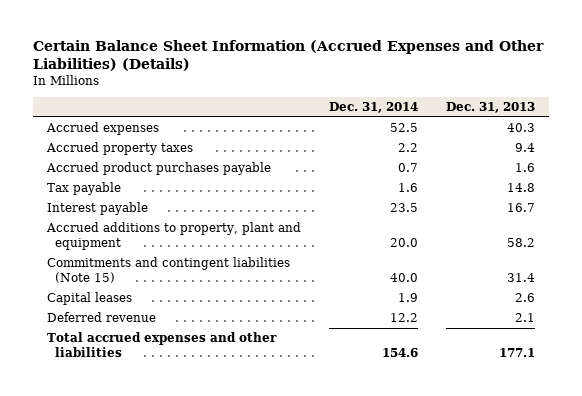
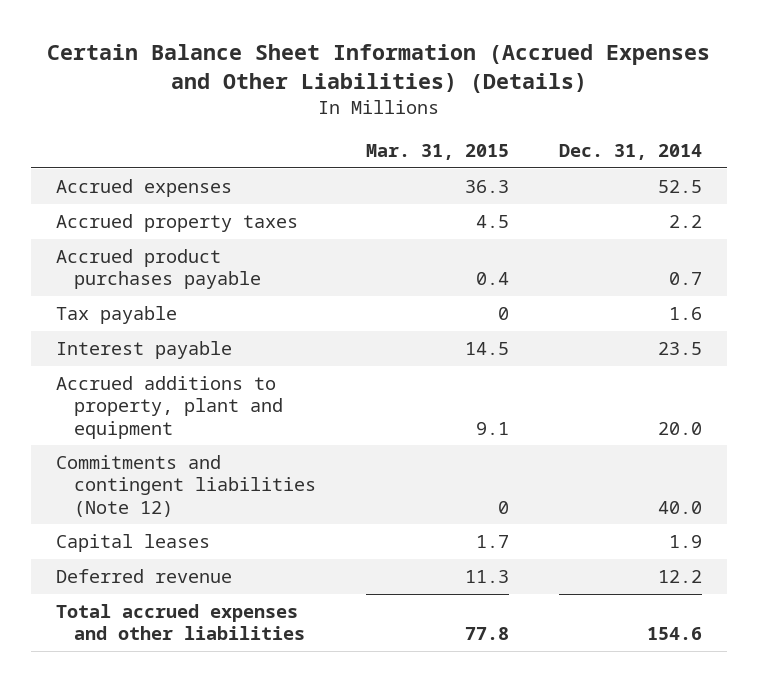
[445,102,535,114] Dec. 31, 2013 -> none
none -> [365,144,509,161] Mar. 31, 2015
[46,257,290,283] Commitments and contingent liabilities (Note 15) -> [56,455,316,517] Commitments and contingent liabilities (Note 12)

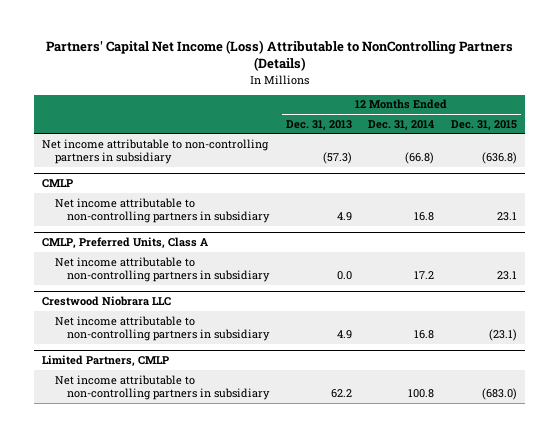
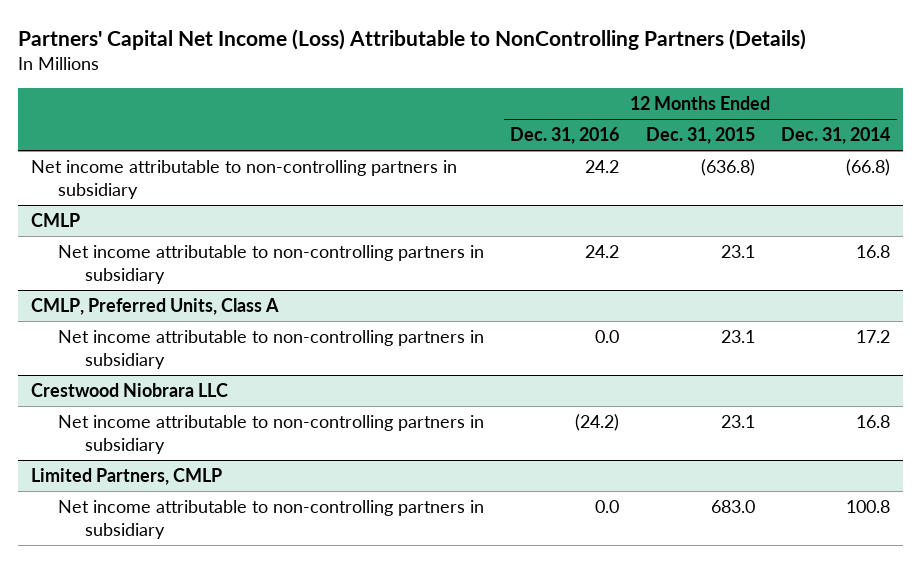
[285,119,352,130] Dec. 31, 2013 -> none
none -> [510,127,620,145] Dec. 31, 2016
[489,329,518,342] (23.1) -> [720,415,755,429] 23.1
[482,388,518,401] (683.0) -> [710,500,755,514] 683.0

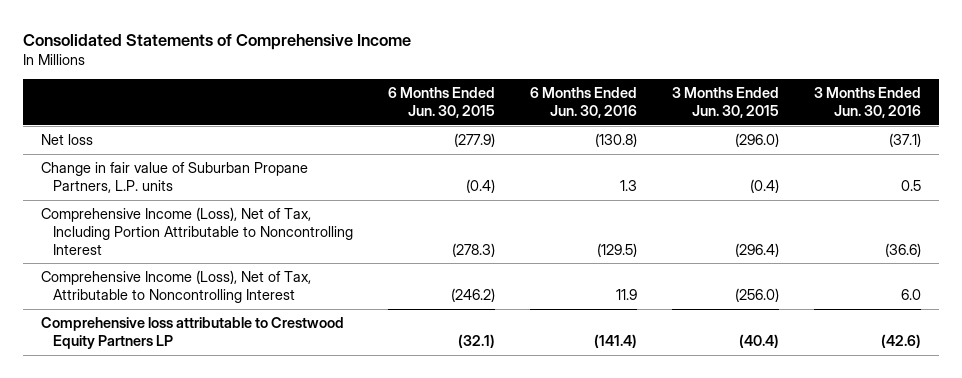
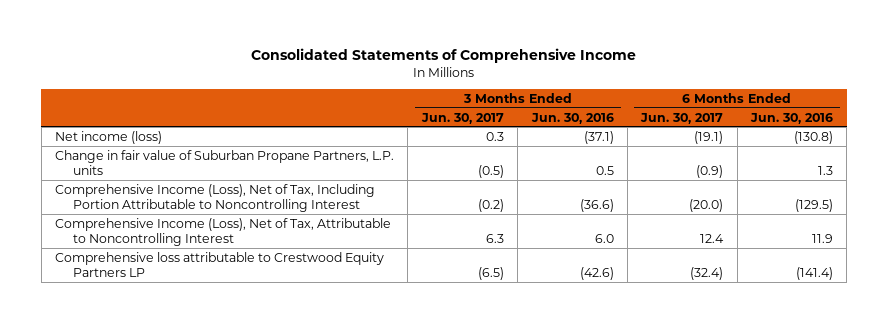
[388,87,496,119] 6 Months Ended Jun. 30, 2015 -> none
[672,87,780,119] 3 Months Ended Jun. 30, 2015 -> none
none -> [420,112,504,124] Jun. 30, 2017
none -> [640,112,724,124] Jun. 30, 2017
[40,134,93,146] Net loss -> [55,130,163,144] Net income (loss)

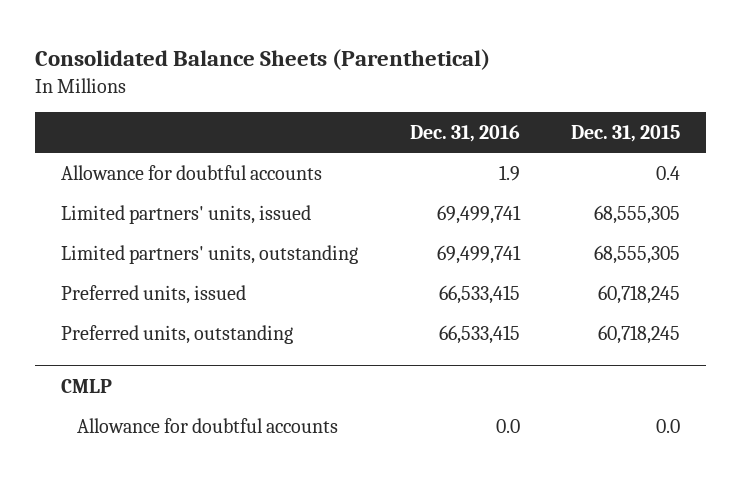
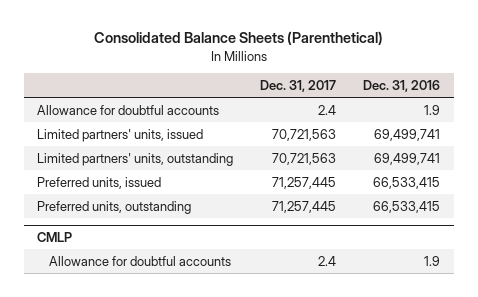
[571,125,681,143] Dec. 31, 2015 -> none
none -> [260,79,337,92] Dec. 31, 2017
[495,418,520,433] 0.0 -> [424,255,441,266] 1.9

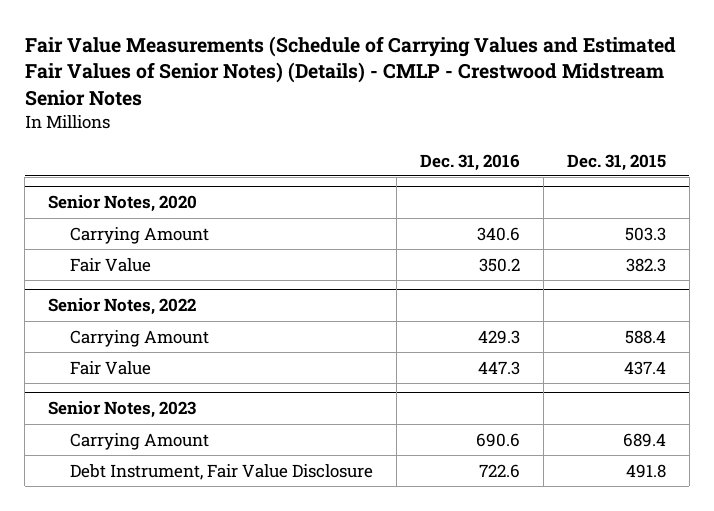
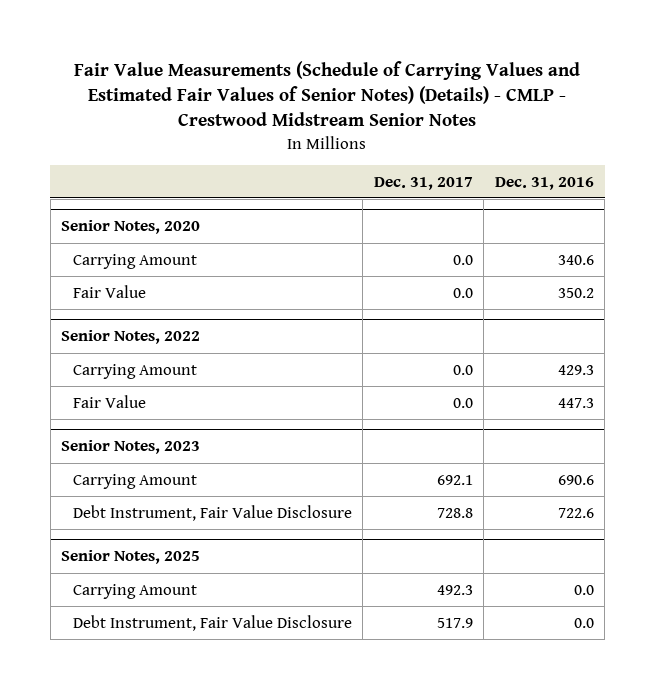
[566,153,666,171] Dec. 31, 2015 -> none
none -> [373,176,473,190] Dec. 31, 2017
none -> [61,550,201,565] Senior Notes, 2025
none -> [72,583,197,599] Carrying Amount
none -> [72,614,352,631] Debt Instrument, Fair Value Disclosure

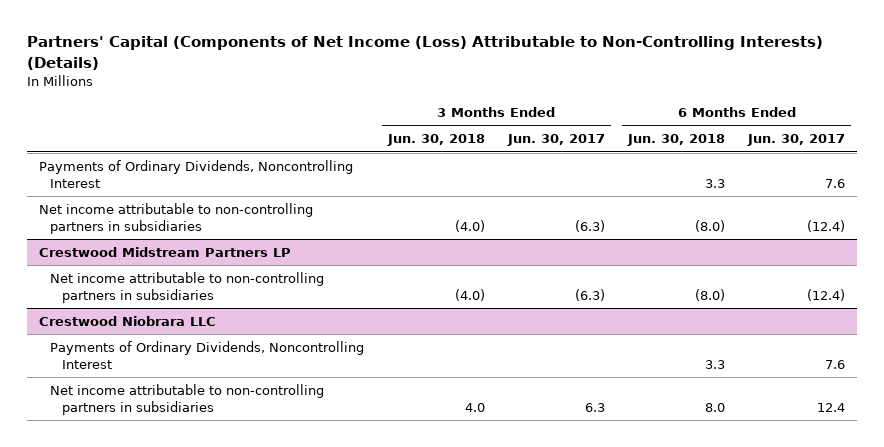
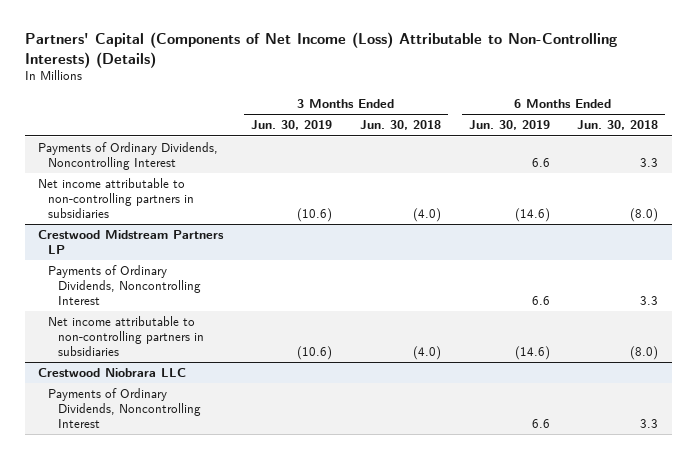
[506,134,605,147] Jun. 30, 2017 -> none
[747,134,846,147] Jun. 30, 2017 -> none
none -> [251,120,333,131] Jun. 30, 2019
none -> [468,120,550,131] Jun. 30, 2019
none -> [48,265,201,306] Payments of Ordinary Dividends, Noncontrolling Interest
[50,383,325,416] Net income attributable to non-controlling partners in subsidiaries -> none

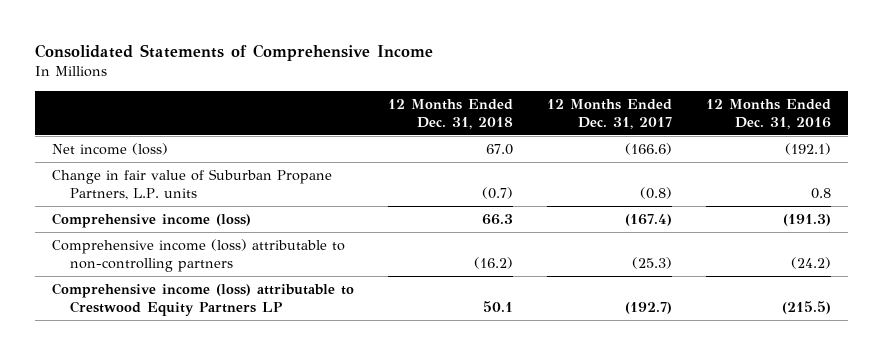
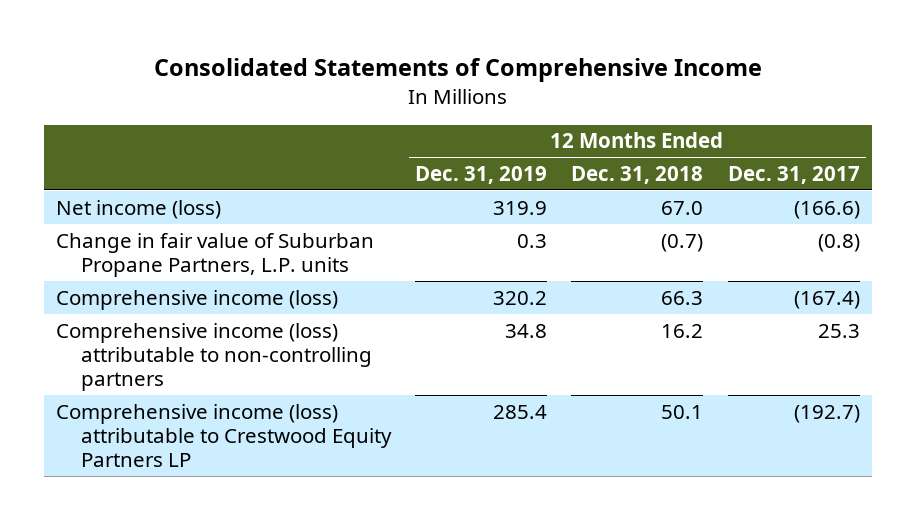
[705,98,831,129] 12 Months Ended Dec. 31, 2016 -> none
none -> [415,166,548,185] Dec. 31, 2019
[473,257,513,270] (16.2) -> [661,323,704,338] 16.2
[631,257,672,270] (25.3) -> [817,323,860,338] 25.3

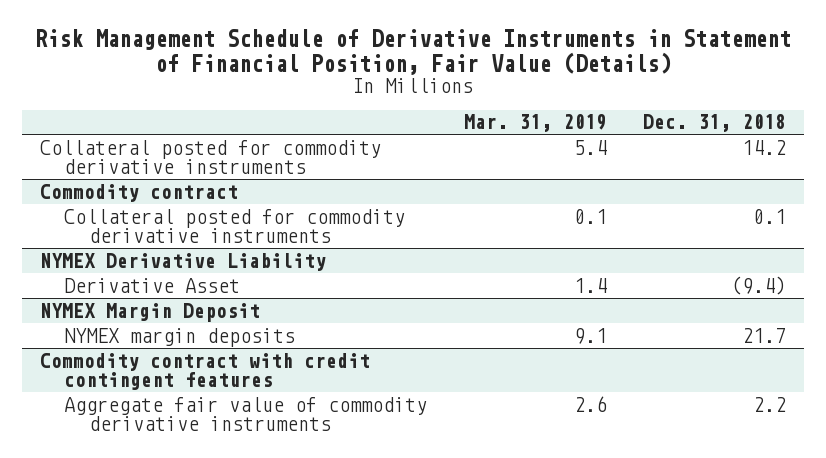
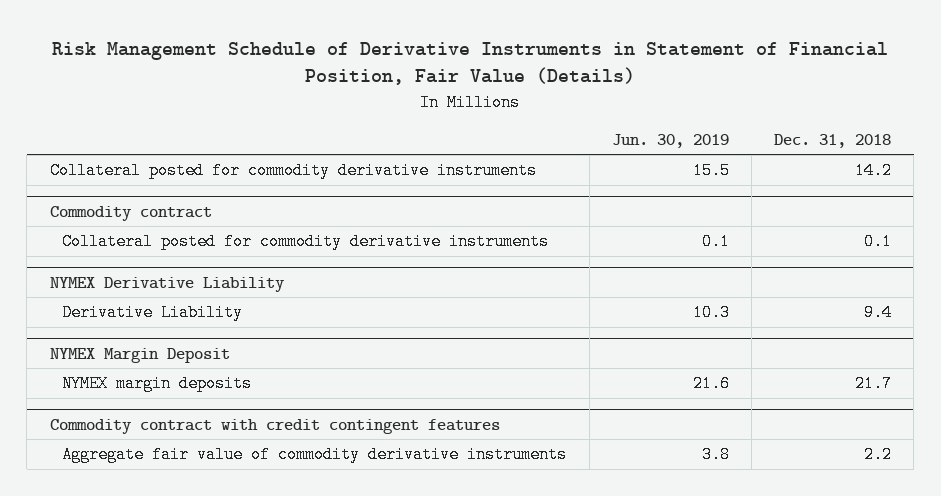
[463,114,607,133] Mar. 31, 2019 -> none
none -> [611,133,729,148] Jun. 30, 2019
[64,277,241,293] Derivative Asset -> none
none -> [62,304,244,322] Derivative Liability

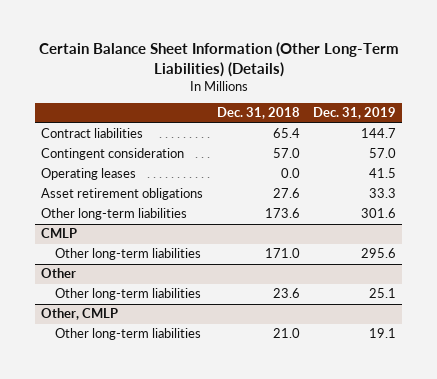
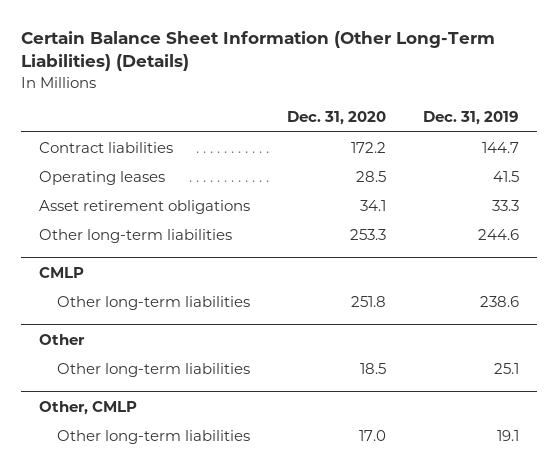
[216,107,300,120] Dec. 31, 2018 -> none
none -> [287,111,387,126] Dec. 31, 2020
[41,148,185,161] Contingent consideration -> none
[360,208,396,219] 301.6 -> [477,228,519,240] 244.6
[360,248,396,259] 295.6 -> [479,295,519,307] 238.6

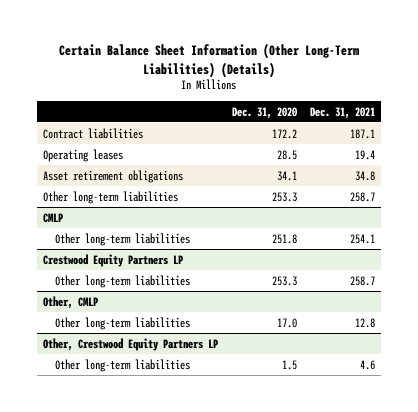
[422,111,519,126] Dec. 31, 2019 -> none
none -> [309,106,375,119] Dec. 31, 2021
[39,333,86,345] Other -> none
none -> [43,253,184,267] Crestwood Equity Partners LP
[360,362,387,374] 18.5 -> [271,275,297,286] 253.3
none -> [43,337,219,351] Other, Crestwood Equity Partners LP
none -> [55,358,191,372] Other long-term liabilities

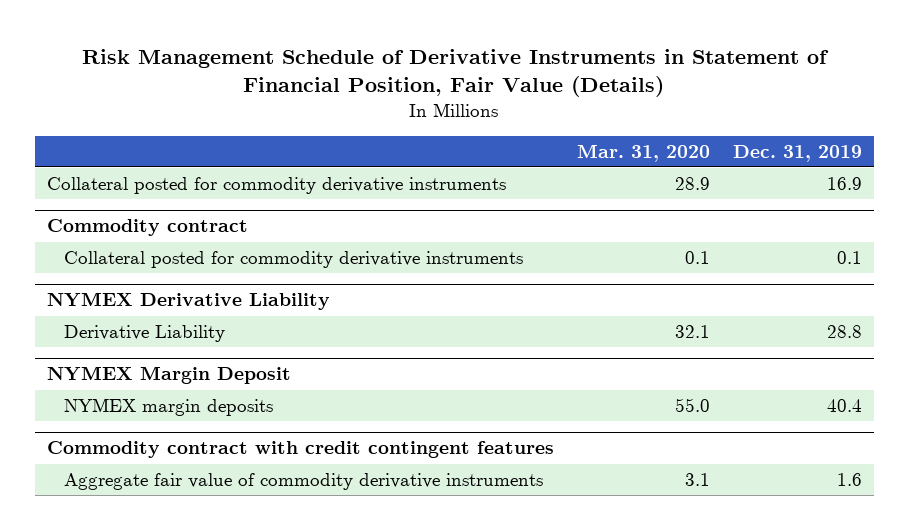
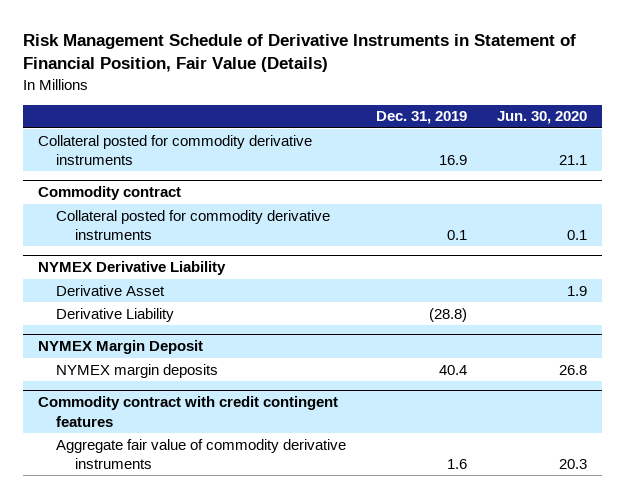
[576,143,710,162] Mar. 31, 2020 -> none
none -> [496,111,587,125] Jun. 30, 2020
none -> [56,284,166,296] Derivative Asset
[827,324,863,338] 28.8 -> [429,307,468,322] (28.8)

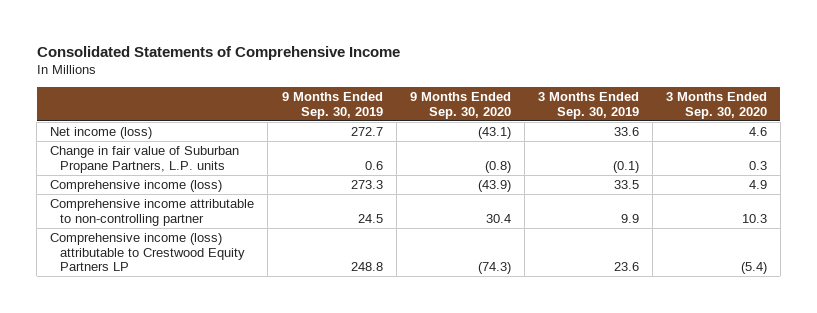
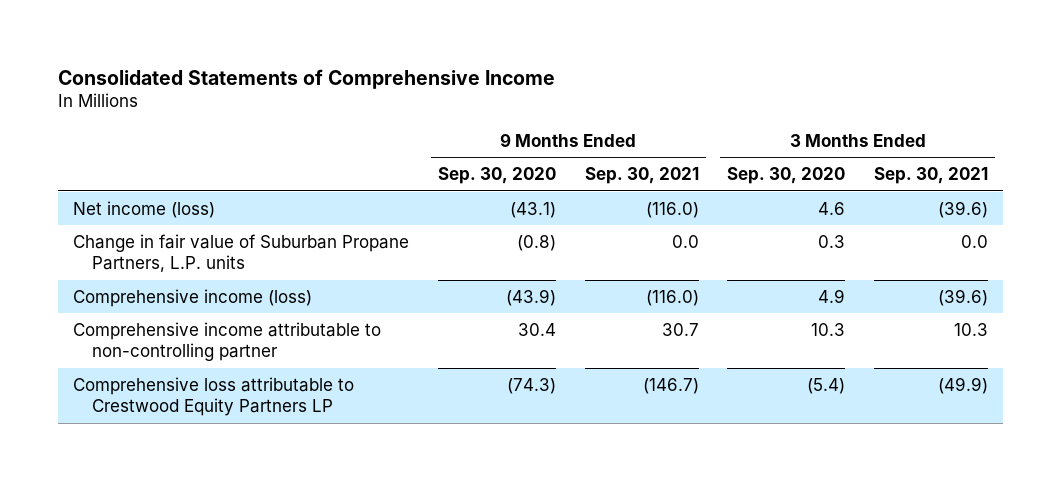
[281,91,383,119] 9 Months Ended Sep. 30, 2019 -> none
[537,91,639,119] 3 Months Ended Sep. 30, 2019 -> none
none -> [584,167,699,185] Sep. 30, 2021
none -> [874,167,989,185] Sep. 30, 2021
[50,232,245,272] Comprehensive income (loss) attributable to Crestwood Equity Partners LP -> [72,376,354,417] Comprehensive loss attributable to Crestwood Equity Partners LP

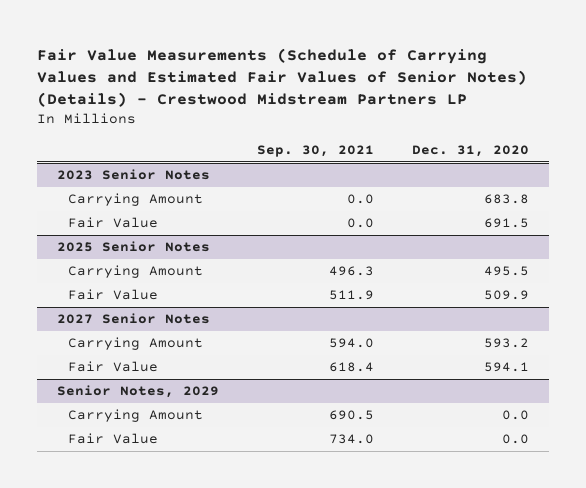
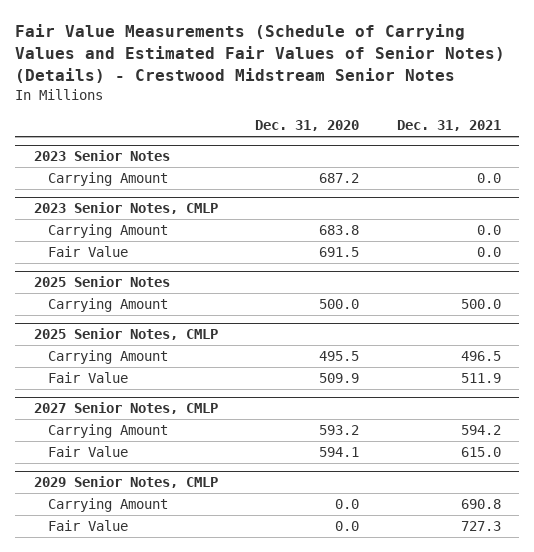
[37,47,528,108] Fair Value Measurements (Schedule of Carrying Values and Estimated Fair Values of Senior Notes) (Details) - Crestwood Midstream Partners LP -> [15,24,506,83] Fair Value Measurements (Schedule of Carrying Values and Estimated Fair Values of Senior Notes) (Details) - Crestwood Midstream Senior Notes
[256,145,374,158] Sep. 30, 2021 -> none
none -> [396,120,501,132] Dec. 31, 2021
none -> [48,172,169,187] Carrying Amount
none -> [33,202,218,215] 2023 Senior Notes, CMLP
none -> [48,298,169,313] Carrying Amount
none -> [33,328,218,341] 2025 Senior Notes, CMLP
[56,313,210,325] 2027 Senior Notes -> [33,402,218,415] 2027 Senior Notes, CMLP
[56,385,219,399] Senior Notes, 2029 -> [33,476,218,489] 2029 Senior Notes, CMLP

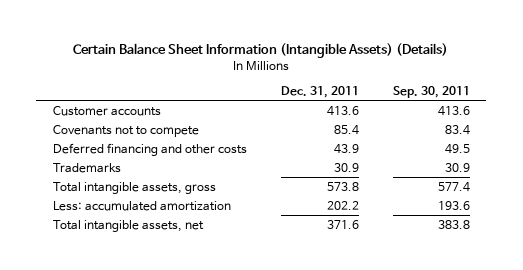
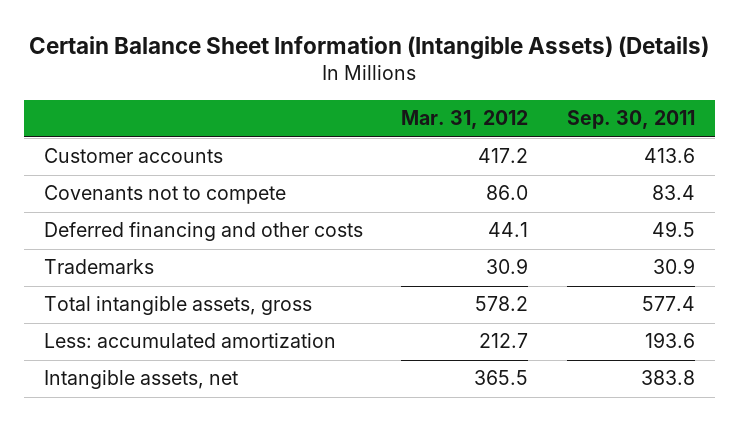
[280,85,359,98] Dec. 31, 2011 -> none
none -> [401,110,529,130] Mar. 31, 2012
[53,219,205,232] Total intangible assets, net -> [43,370,238,390] Intangible assets, net

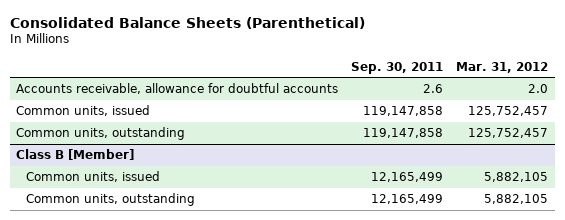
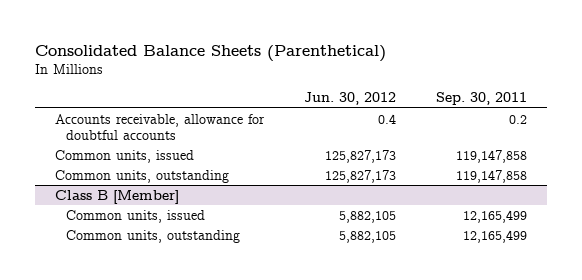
[456,61,549,73] Mar. 31, 2012 -> none
none -> [303,92,396,106] Jun. 30, 2012
[423,84,444,94] 2.6 -> [508,114,527,124] 0.2

